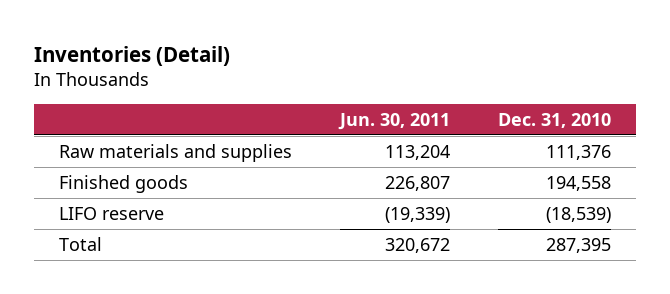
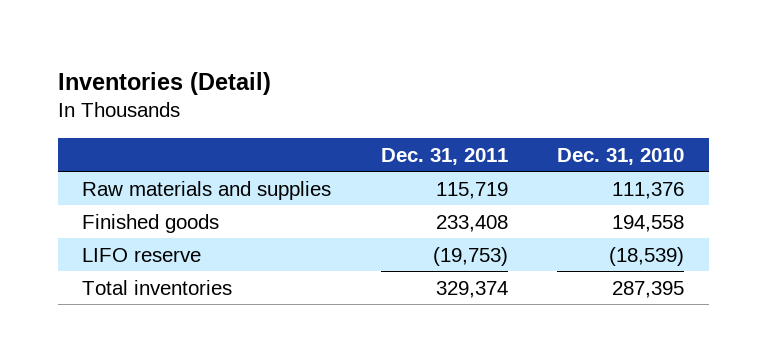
[337,112,450,130] Jun. 30, 2011 -> none
none -> [380,147,508,165] Dec. 31, 2011
[58,236,102,251] Total -> [82,279,233,295] Total inventories

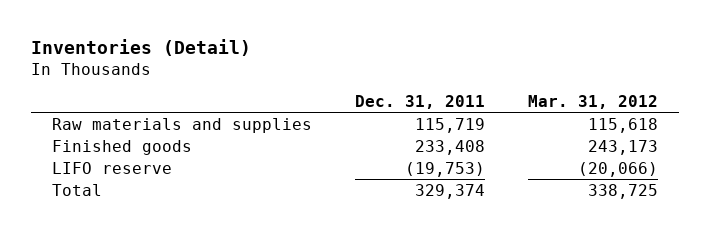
[556,147,684,165] Dec. 31, 2010 -> none
none -> [527,94,658,109] Mar. 31, 2012
[82,279,233,295] Total inventories -> [52,183,103,196] Total

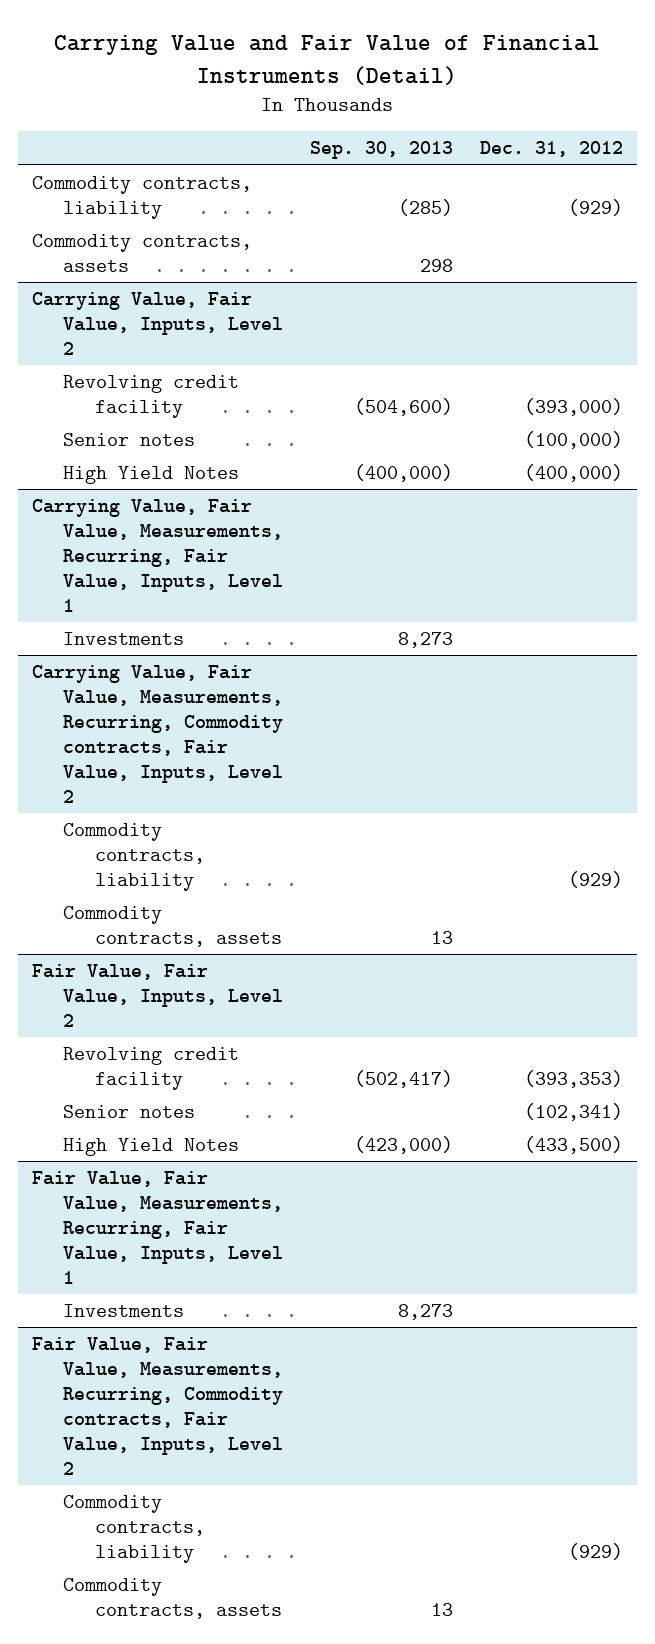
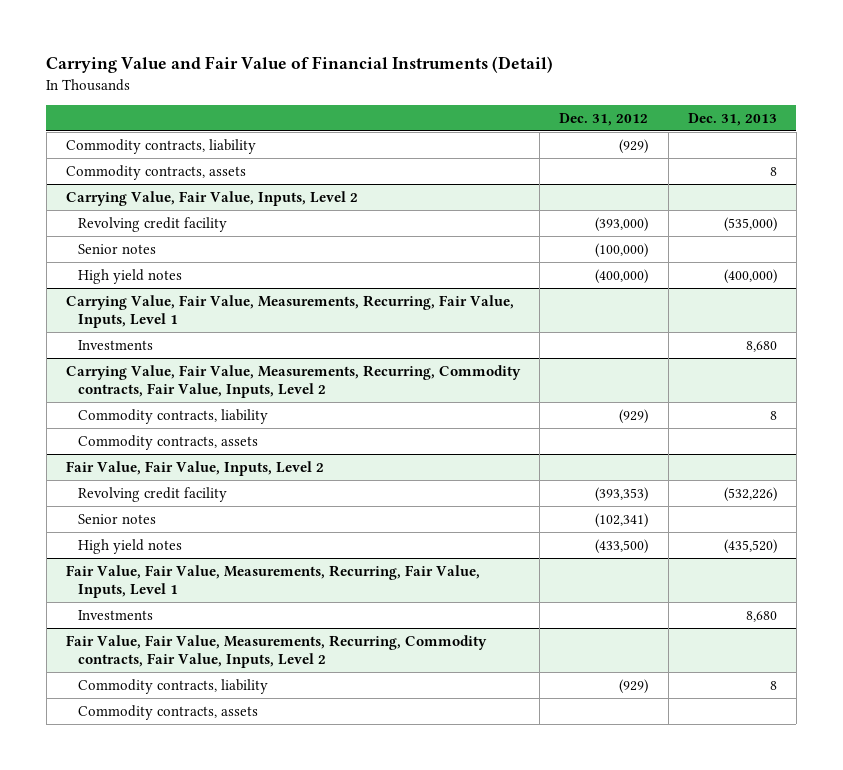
[310,141,454,160] Sep. 30, 2013 -> none
none -> [687,112,777,126] Dec. 31, 2013
[63,465,240,484] High Yield Notes -> [77,268,182,284] High yield notes
[63,1137,240,1156] High Yield Notes -> [77,538,182,554] High yield notes

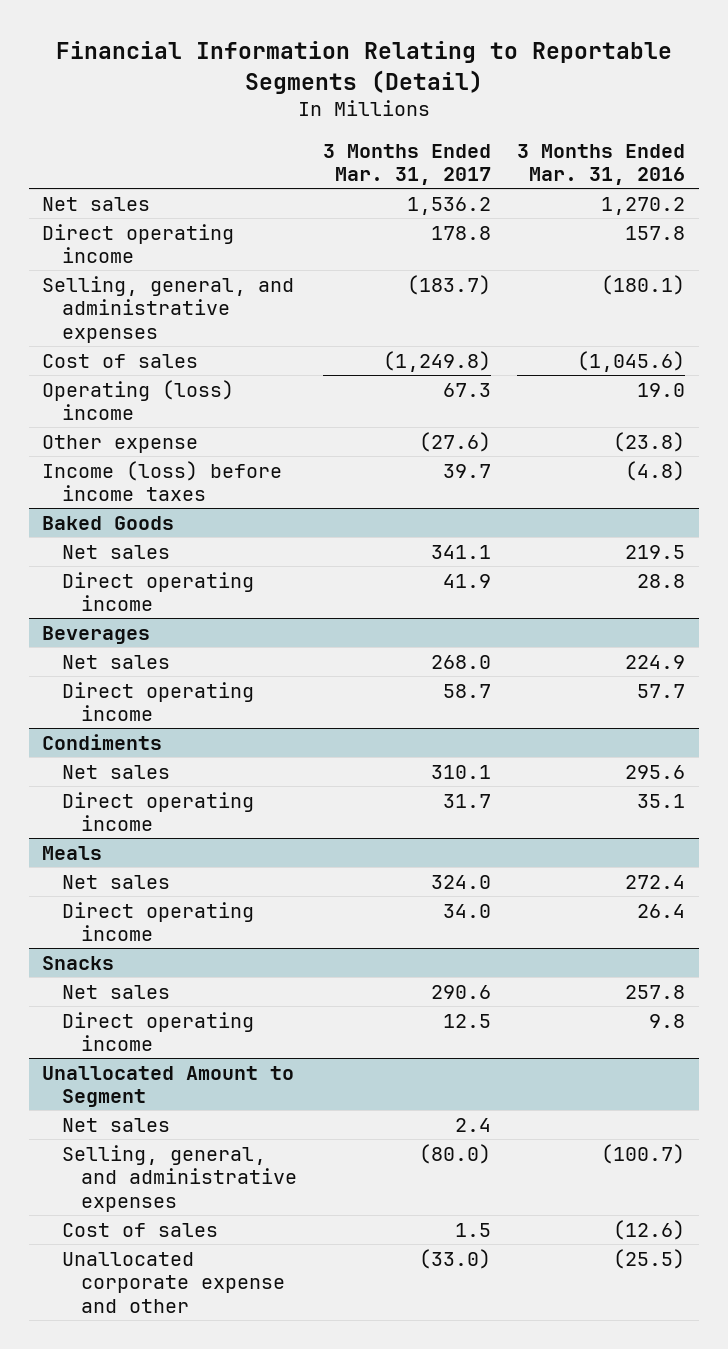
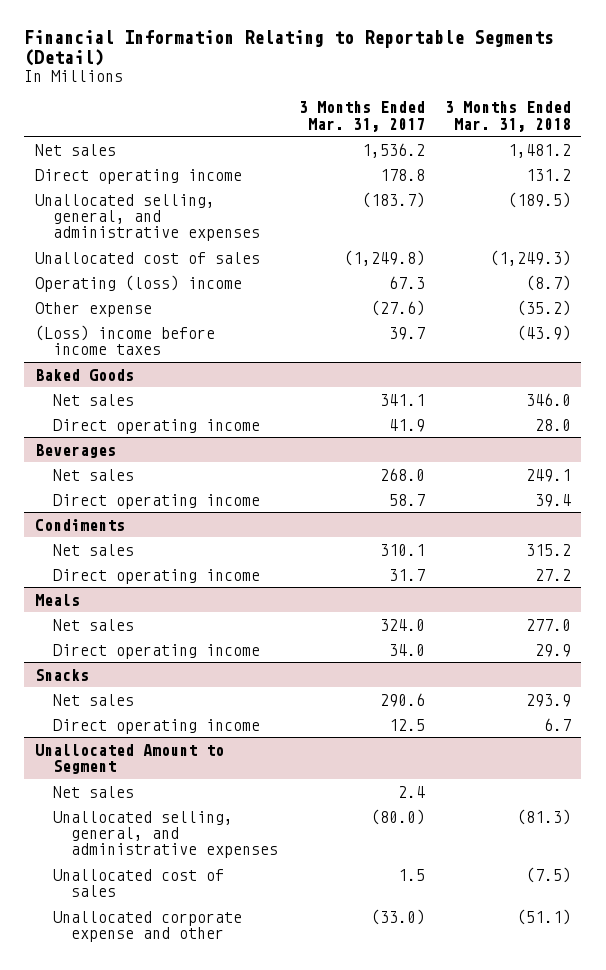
[517,143,686,185] 3 Months Ended Mar. 31, 2016 -> none
none -> [445,101,572,132] 3 Months Ended Mar. 31, 2018
[42,275,295,343] Selling, general, and administrative expenses -> [34,193,260,242] Unallocated selling, general, and administrative expenses
[42,353,199,368] Cost of sales -> [34,251,260,264] Unallocated cost of sales
[42,460,283,502] Income (loss) before income taxes -> [34,324,215,355] (Loss) income before income taxes
[61,1144,297,1212] Selling, general, and administrative expenses -> [52,810,279,859] Unallocated selling, general, and administrative expenses
[61,1222,218,1237] Cost of sales -> [52,868,224,897] Unallocated cost of sales

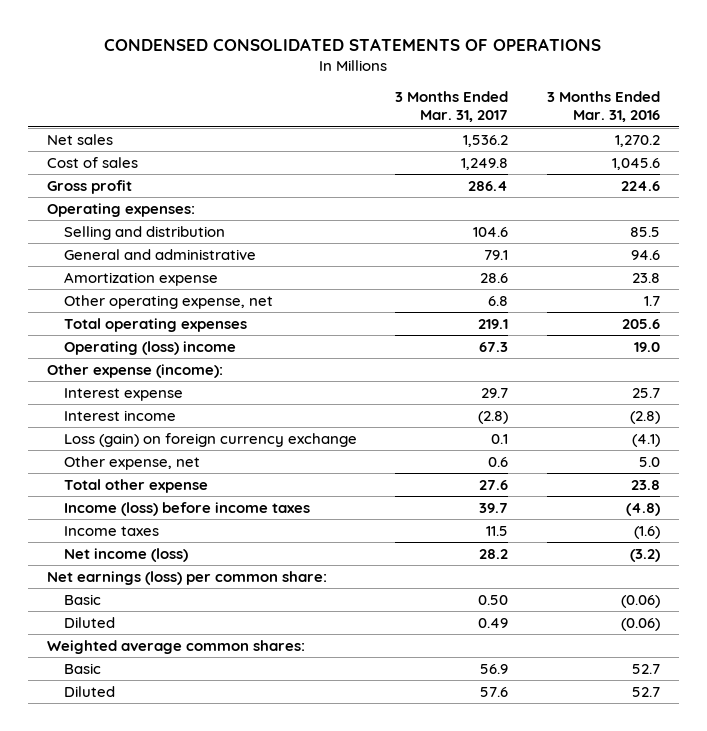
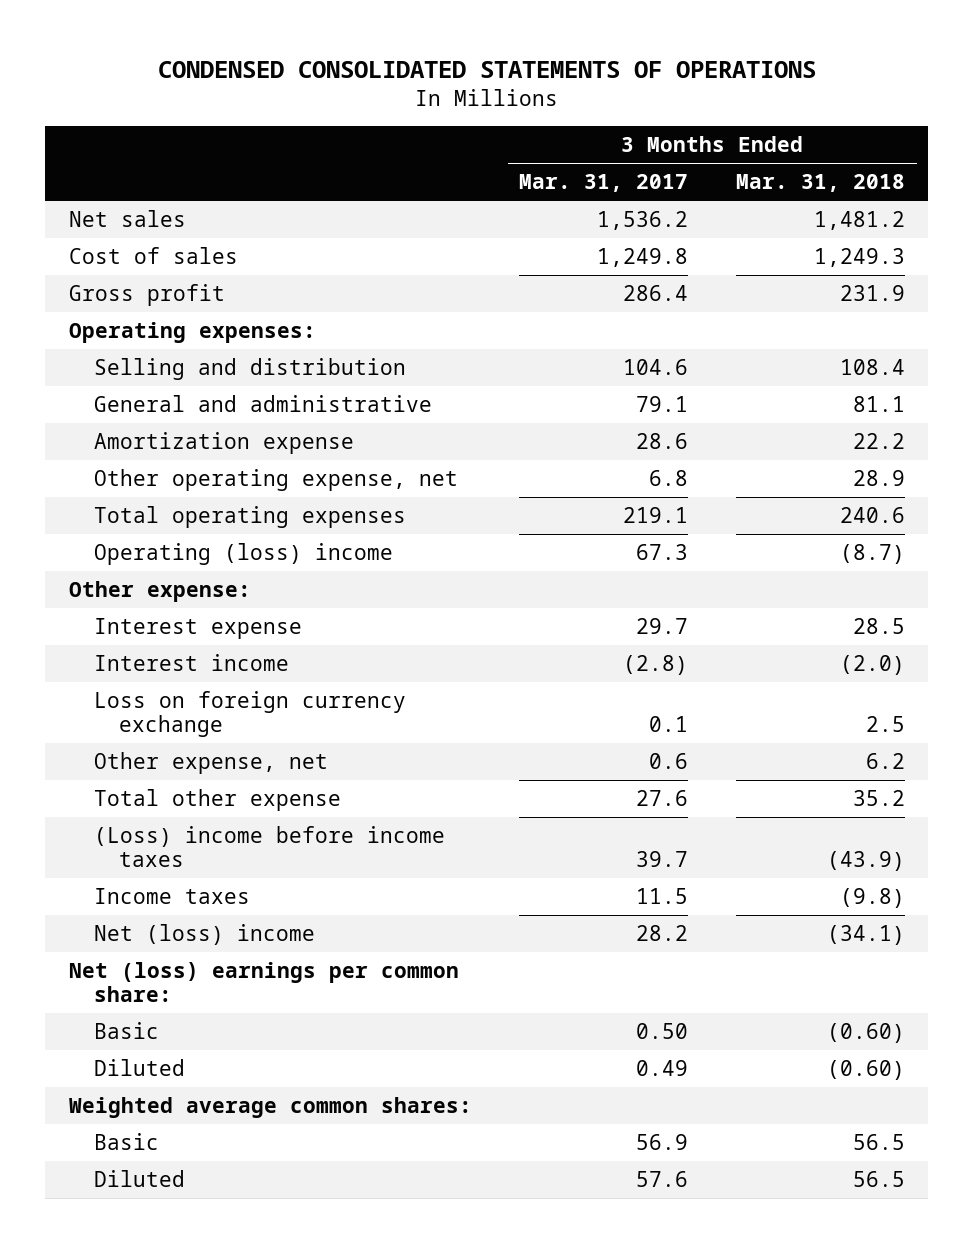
[547,91,661,123] 3 Months Ended Mar. 31, 2016 -> none
none -> [735,174,905,193] Mar. 31, 2018
[46,363,223,378] Other expense (income): -> [68,580,251,602] Other expense:
[63,432,357,447] Loss (gain) on foreign currency exchange -> [94,690,407,738] Loss on foreign currency exchange
[63,501,310,516] Income (loss) before income taxes -> [94,825,446,868] (Loss) income before income taxes
[63,547,188,562] Net income (loss) -> [94,923,316,945] Net (loss) income
[46,570,327,585] Net earnings (loss) per common share: -> [68,961,459,1003] Net (loss) earnings per common share:

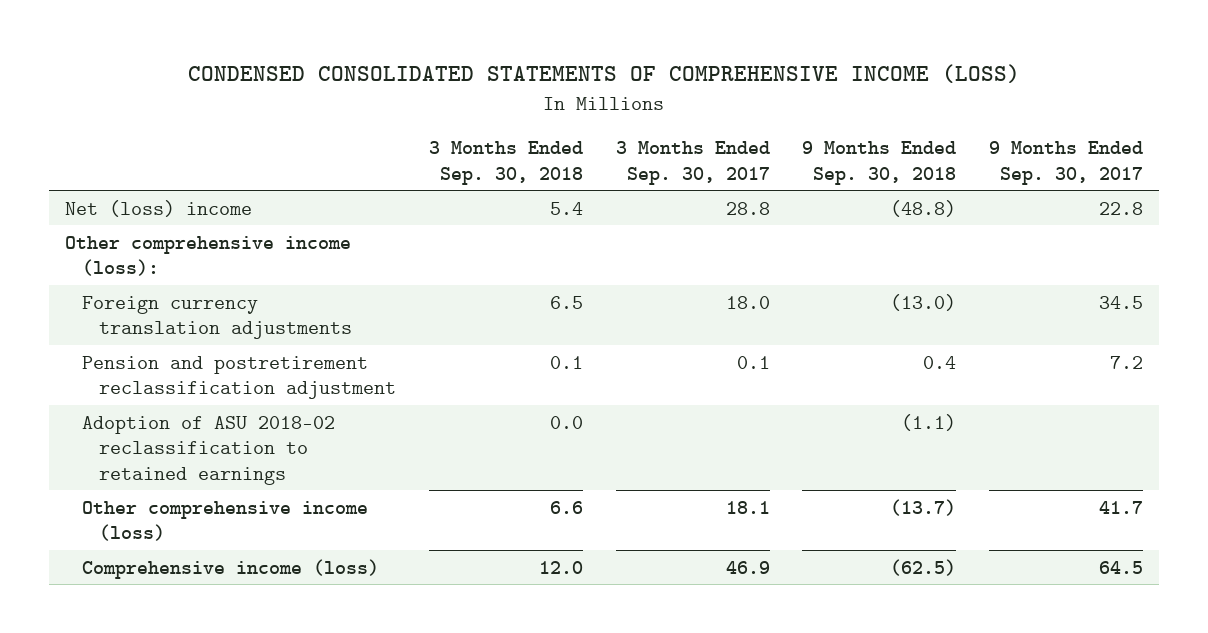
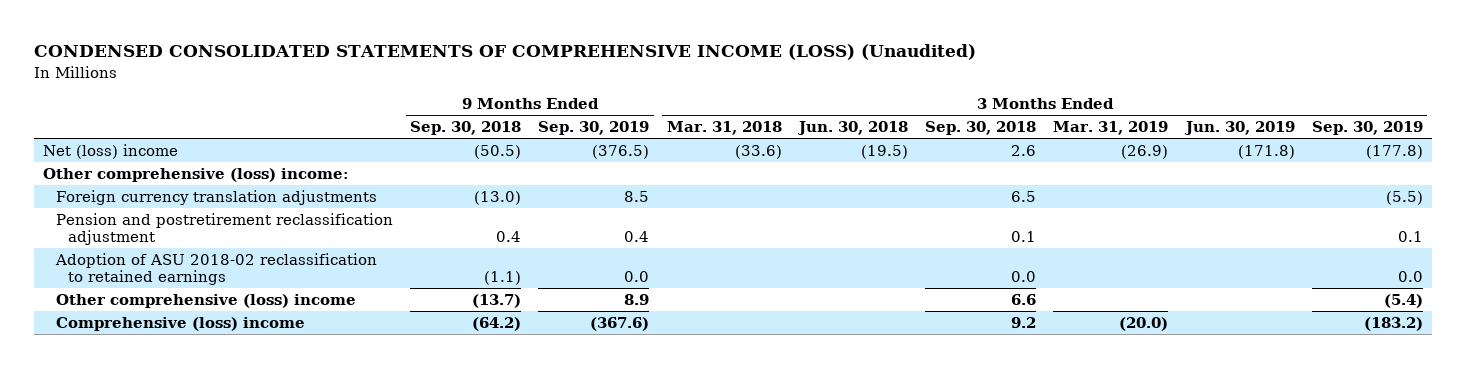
[188,64,1021,84] CONDENSED CONSOLIDATED STATEMENTS OF COMPREHENSIVE INCOME (LOSS) -> [34,44,977,61] CONDENSED CONSOLIDATED STATEMENTS OF COMPREHENSIVE INCOME (LOSS) (Unaudited)
[615,141,770,185] 3 Months Ended Sep. 30, 2017 -> none
[988,141,1143,185] 9 Months Ended Sep. 30, 2017 -> none
none -> [538,121,650,136] Sep. 30, 2019
none -> [666,121,782,136] Mar. 31, 2018
none -> [796,121,908,136] Jun. 30, 2018
none -> [1053,121,1169,136] Mar. 31, 2019
none -> [1183,121,1295,136] Jun. 30, 2019
none -> [1311,121,1423,136] Sep. 30, 2019
[550,201,584,215] 5.4 -> [1011,144,1037,156] 2.6
[890,199,957,217] (48.8) -> [473,144,521,159] (50.5)
[65,235,352,277] Other comprehensive income (loss): -> [42,167,349,182] Other comprehensive (loss) income:
[82,500,369,542] Other comprehensive income (loss) -> [55,293,356,308] Other comprehensive (loss) income
[82,558,380,579] Comprehensive income (loss) -> [55,316,305,331] Comprehensive (loss) income
[539,560,584,574] 12.0 -> [1011,316,1037,328] 9.2
[890,558,957,576] (62.5) -> [471,316,521,331] (64.2)

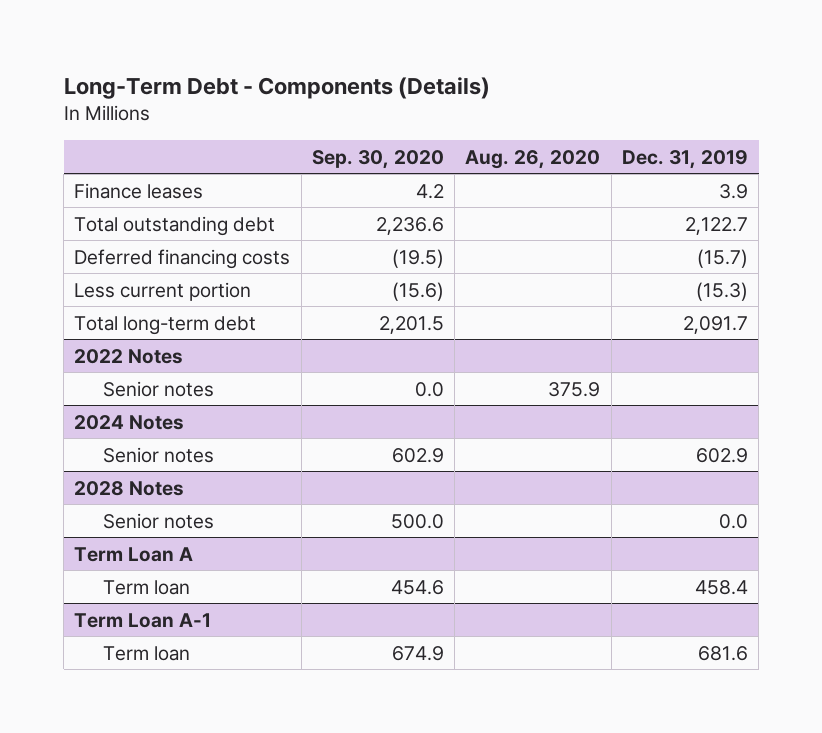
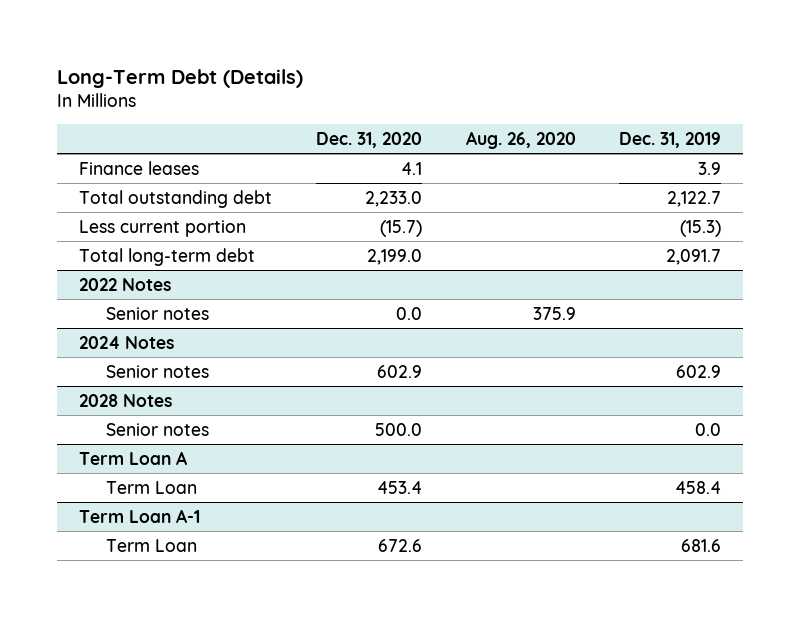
[63,76,490,99] Long-Term Debt - Components (Details) -> [56,68,303,88] Long-Term Debt (Details)
[311,149,444,169] Sep. 30, 2020 -> none
none -> [315,131,422,148] Dec. 31, 2020
[74,248,291,269] Deferred financing costs -> none
[103,579,191,595] Term loan -> [105,480,197,494] Term Loan
[103,645,191,661] Term loan -> [105,538,197,552] Term Loan

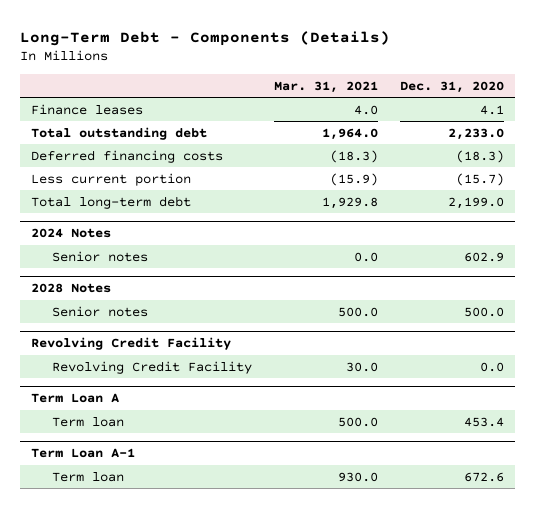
[56,68,303,88] Long-Term Debt (Details) -> [20,30,391,46] Long-Term Debt - Components (Details)
[465,130,576,149] Aug. 26, 2020 -> none
[619,131,722,148] Dec. 31, 2019 -> none
none -> [273,80,378,93] Mar. 31, 2021
none -> [31,149,224,163] Deferred financing costs
[78,277,171,291] 2022 Notes -> none
[105,306,209,320] Senior notes -> none
none -> [31,337,232,351] Revolving Credit Facility
none -> [52,360,253,374] Revolving Credit Facility
[105,480,197,494] Term Loan -> [52,416,125,427] Term loan
[105,538,197,552] Term Loan -> [52,471,125,482] Term loan

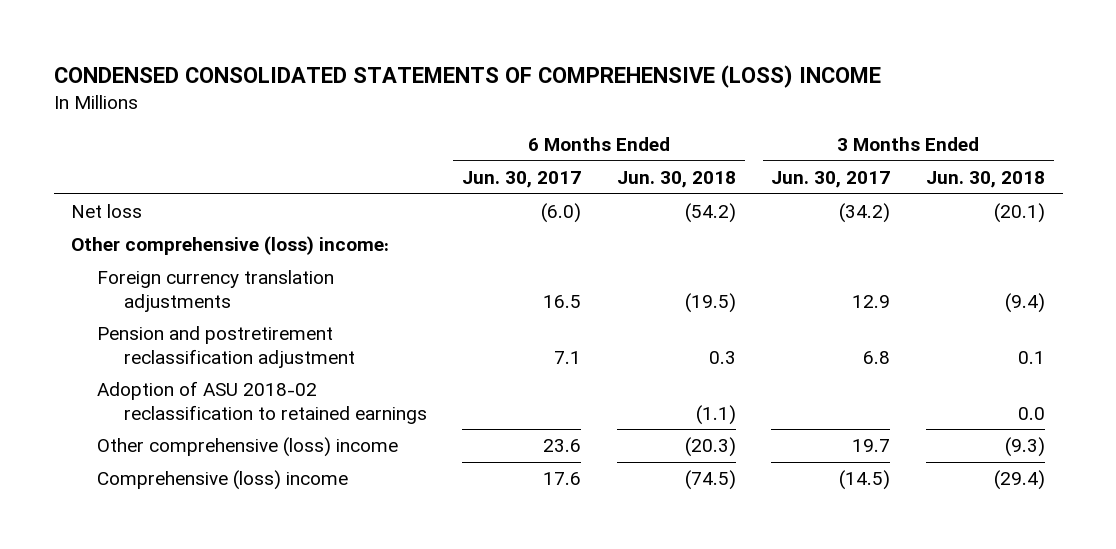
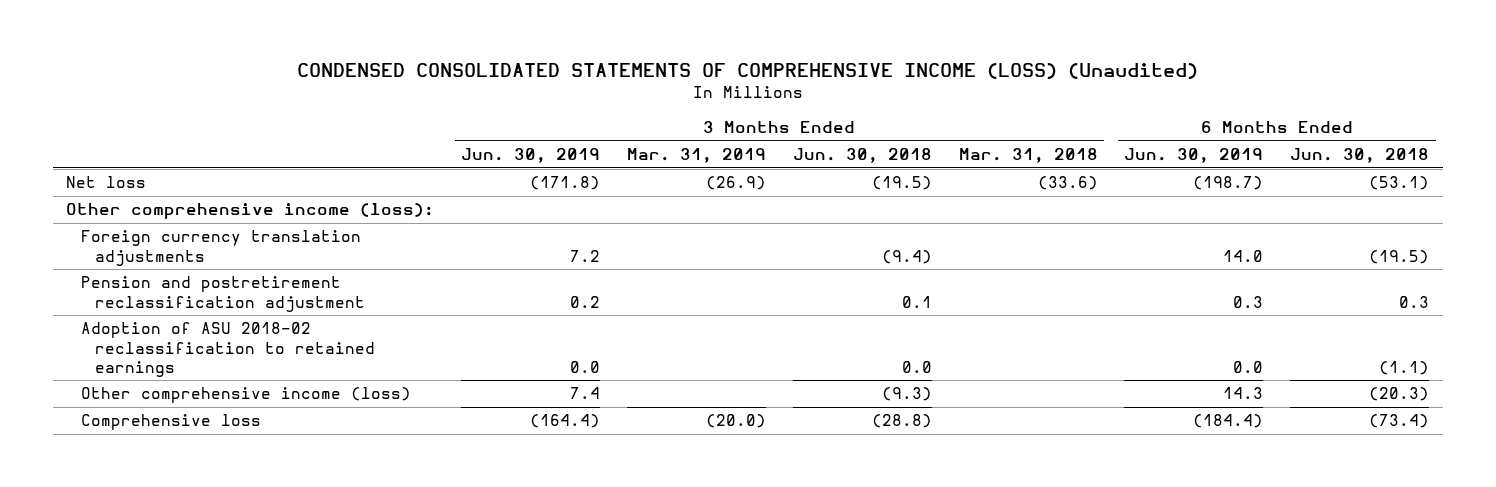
[53,65,881,89] CONDENSED CONSOLIDATED STATEMENTS OF COMPREHENSIVE (LOSS) INCOME -> [296,63,1198,80] CONDENSED CONSOLIDATED STATEMENTS OF COMPREHENSIVE INCOME (LOSS) (Unaudited)
[462,171,582,189] Jun. 30, 2017 -> none
[771,171,891,189] Jun. 30, 2017 -> none
none -> [461,148,601,164] Jun. 30, 2019
none -> [627,148,767,164] Mar. 31, 2019
none -> [958,148,1098,164] Mar. 31, 2018
none -> [1124,148,1264,164] Jun. 30, 2019
[684,203,736,224] (54.2) -> [1369,176,1430,191] (53.1)
[994,203,1046,224] (20.1) -> [871,176,932,191] (19.5)
[71,236,390,256] Other comprehensive (loss) income: -> [66,203,435,220] Other comprehensive income (loss):
[97,437,399,458] Other comprehensive (loss) income -> [80,387,411,404] Other comprehensive income (loss)
[97,470,349,491] Comprehensive (loss) income -> [80,414,261,431] Comprehensive loss
[684,470,736,491] (74.5) -> [1369,414,1430,429] (73.4)
[994,470,1046,491] (29.4) -> [871,414,932,429] (28.8)

